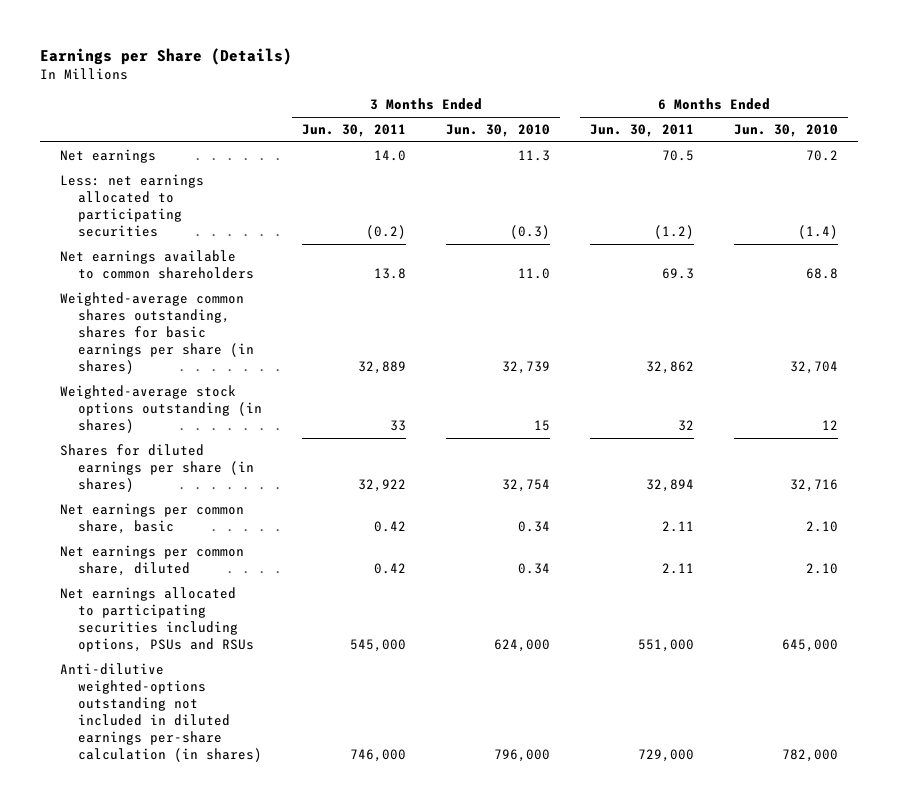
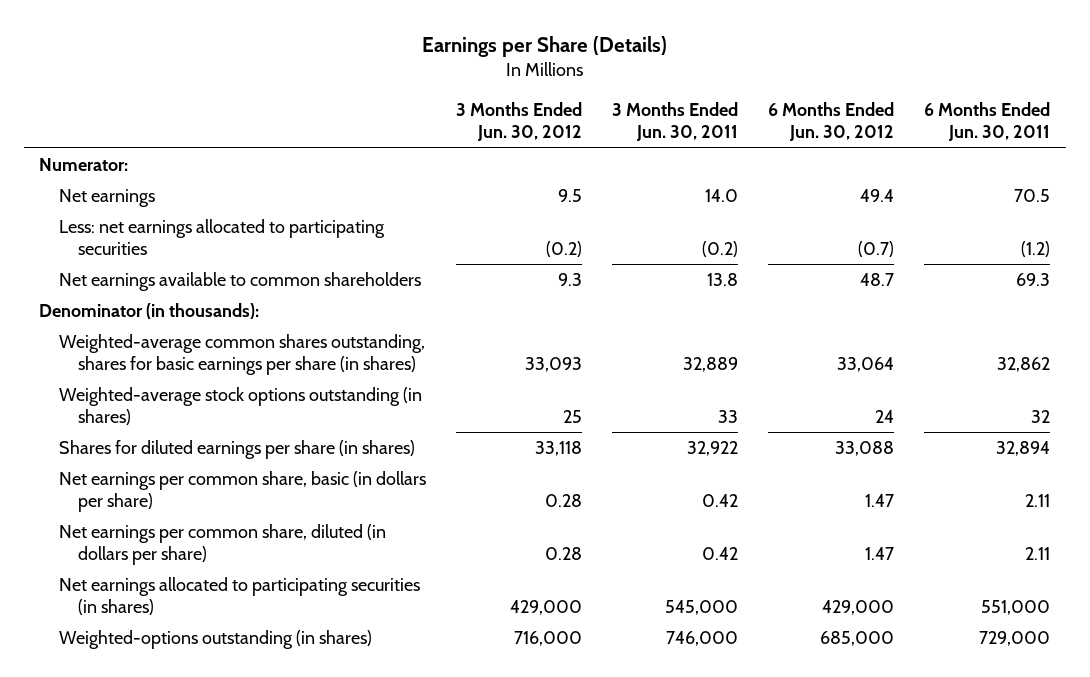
[445,124,550,138] Jun. 30, 2010 -> none
[734,124,839,138] Jun. 30, 2010 -> none
none -> [455,102,582,142] 3 Months Ended Jun. 30, 2012
none -> [768,102,895,142] 6 Months Ended Jun. 30, 2012
none -> [39,157,129,171] Numerator:
none -> [39,302,260,319] Denominator (in thousands):
[59,503,244,535] Net earnings per common share, basic -> [58,470,426,512] Net earnings per common share, basic (in dollars per share)
[59,545,244,577] Net earnings per common share, diluted -> [58,523,386,565] Net earnings per common share, diluted (in dollars per share)
[59,587,254,652] Net earnings allocated to participating securities including options, PSUs and RSUs -> [58,576,420,615] Net earnings allocated to participating securities (in shares)
[59,663,262,762] Anti-dilutive weighted-options outstanding not included in diluted earnings per-share calculation (in shares) -> [58,629,372,649] Weighted-options outstanding (in shares)

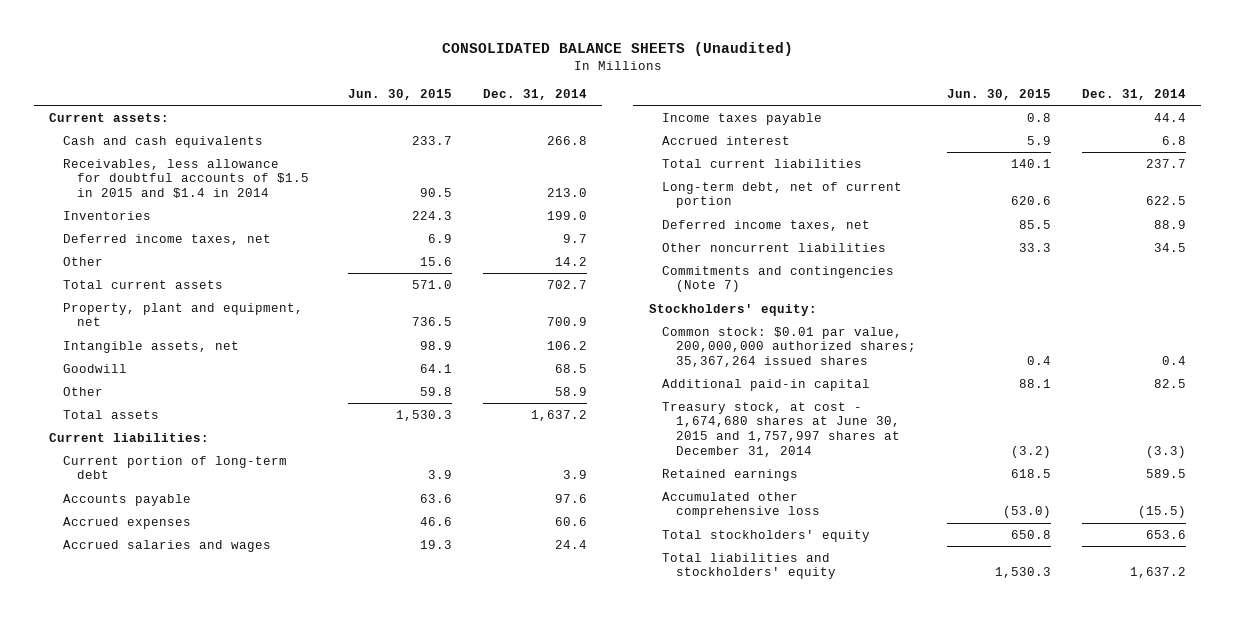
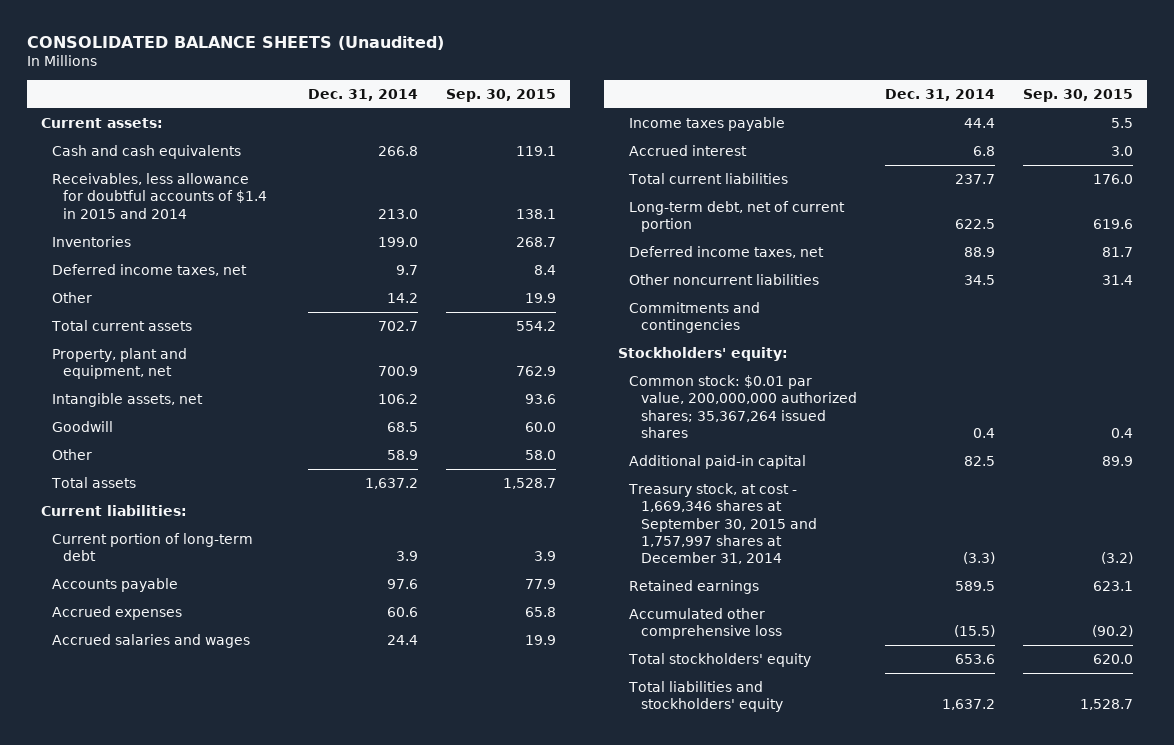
[347,89,452,101] Jun. 30, 2015 -> none
none -> [446,88,557,102] Sep. 30, 2015
[63,158,309,198] Receivables, less allowance for doubtful accounts of $1.5 in 2015 and $1.4 in 2014 -> [52,172,268,219] Receivables, less allowance for doubtful accounts of $1.4 in 2015 and 2014
[662,265,895,293] Commitments and contingencies (Note 7) -> [629,301,761,334] Commitments and contingencies
[662,401,900,457] Treasury stock, at cost - 1,674,680 shares at June 30, 2015 and 1,757,997 shares at December 31, 2014 -> [628,482,817,565] Treasury stock, at cost - 1,669,346 shares at September 30, 2015 and 1,757,997 shares at December 31, 2014

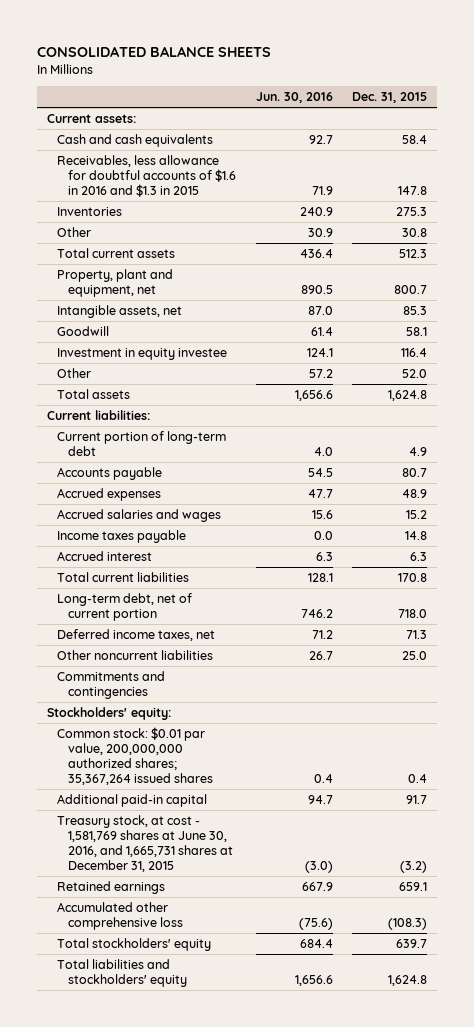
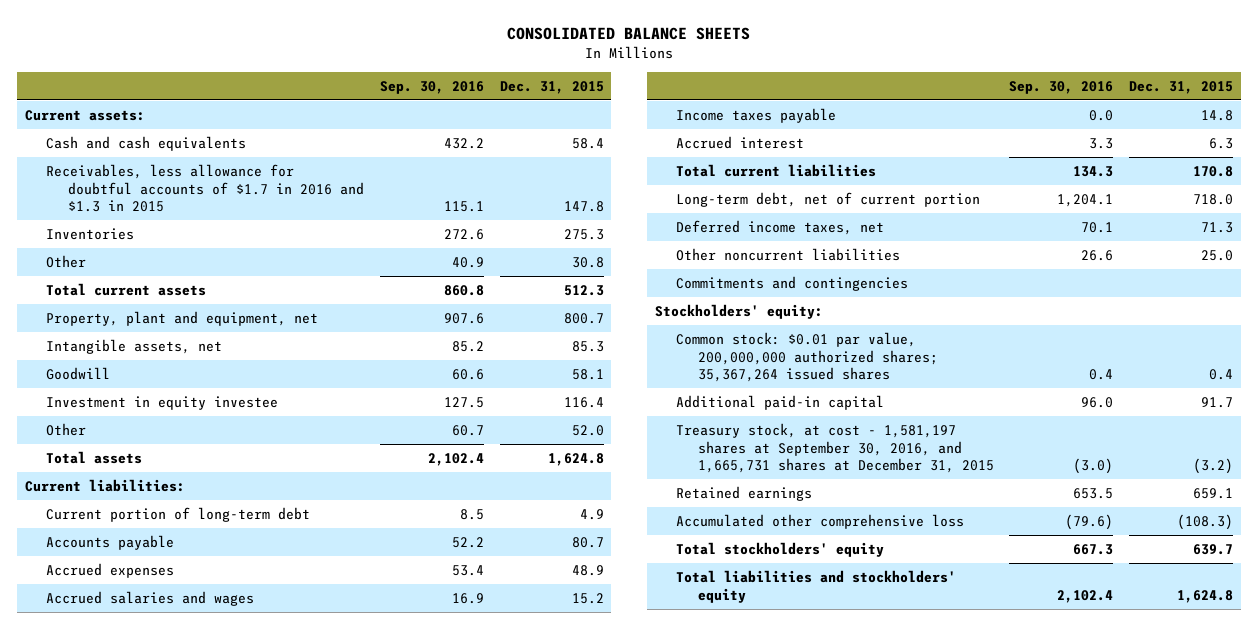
[255,92,333,104] Jun. 30, 2016 -> none
none -> [379,80,484,94] Sep. 30, 2016
[57,154,237,198] Receivables, less allowance for doubtful accounts of $1.6 in 2016 and $1.3 in 2015 -> [46,163,364,213] Receivables, less allowance for doubtful accounts of $1.7 in 2016 and $1.3 in 2015
[57,814,234,873] Treasury stock, at cost - 1,581,769 shares at June 30, 2016, and 1,665,731 shares at December 31, 2015 -> [676,422,994,474] Treasury stock, at cost - 1,581,197 shares at September 30, 2016, and 1,665,731 shares at December 31, 2015

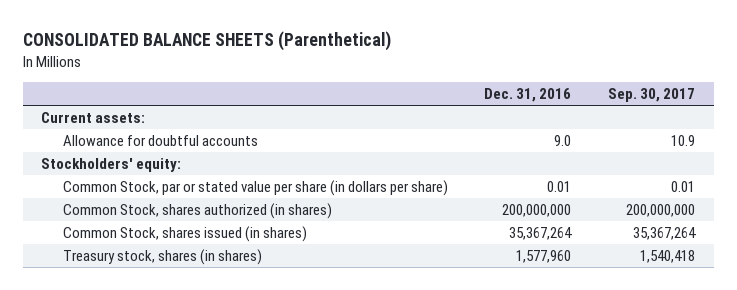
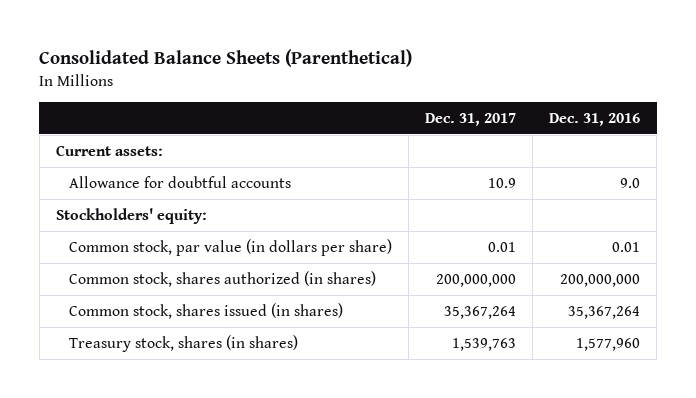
[22,31,391,52] CONSOLIDATED BALANCE SHEETS (Parenthetical) -> [39,49,413,68] Consolidated Balance Sheets (Parenthetical)
[608,87,696,102] Sep. 30, 2017 -> none
none -> [424,112,516,126] Dec. 31, 2017
[62,179,448,196] Common Stock, par or stated value per share (in dollars per share) -> [68,238,392,256] Common stock, par value (in dollars per share)
[62,202,332,219] Common Stock, shares authorized (in shares) -> [68,270,376,287] Common stock, shares authorized (in shares)
[62,225,307,242] Common Stock, shares issued (in shares) -> [68,302,343,319] Common stock, shares issued (in shares)

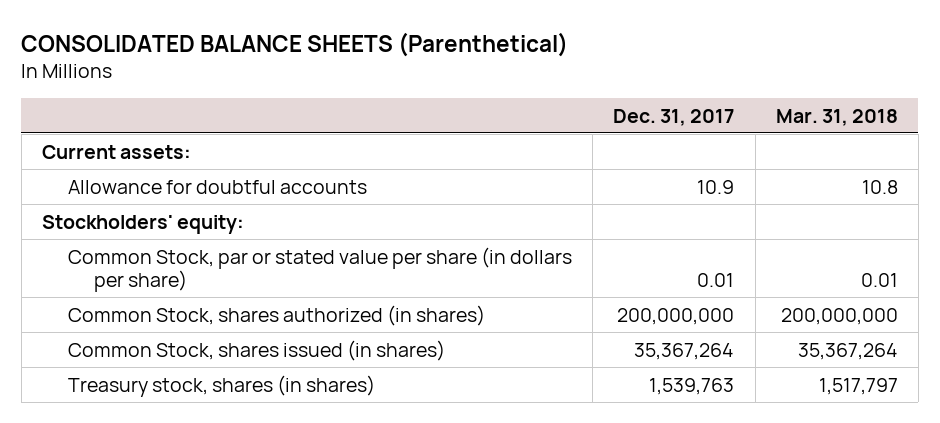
[39,49,413,68] Consolidated Balance Sheets (Parenthetical) -> [21,31,569,57] CONSOLIDATED BALANCE SHEETS (Parenthetical)
[549,112,641,126] Dec. 31, 2016 -> none
none -> [775,108,898,126] Mar. 31, 2018
[68,238,392,256] Common stock, par value (in dollars per share) -> [68,246,573,292] Common Stock, par or stated value per share (in dollars per share)
[68,270,376,287] Common stock, shares authorized (in shares) -> [68,304,486,326] Common Stock, shares authorized (in shares)
[68,302,343,319] Common stock, shares issued (in shares) -> [68,339,446,361] Common Stock, shares issued (in shares)

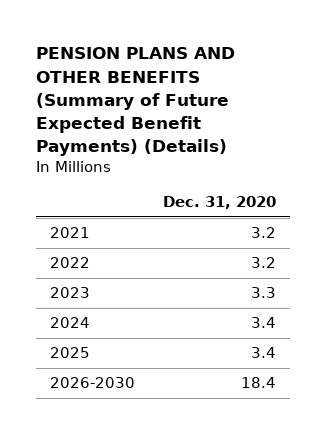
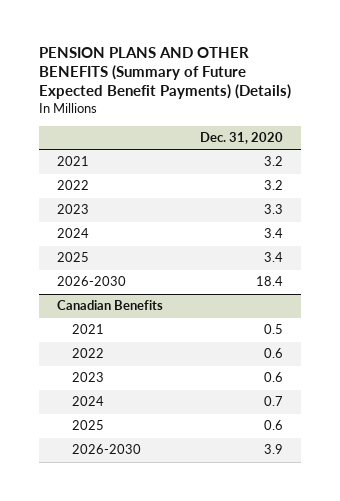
none -> [57,300,164,311] Canadian Benefits
none -> [71,324,104,335] 2021
none -> [71,348,104,359] 2022
none -> [71,372,104,383] 2023
none -> [71,396,104,407] 2024
none -> [71,420,104,431] 2025
none -> [71,444,141,455] 2026-2030

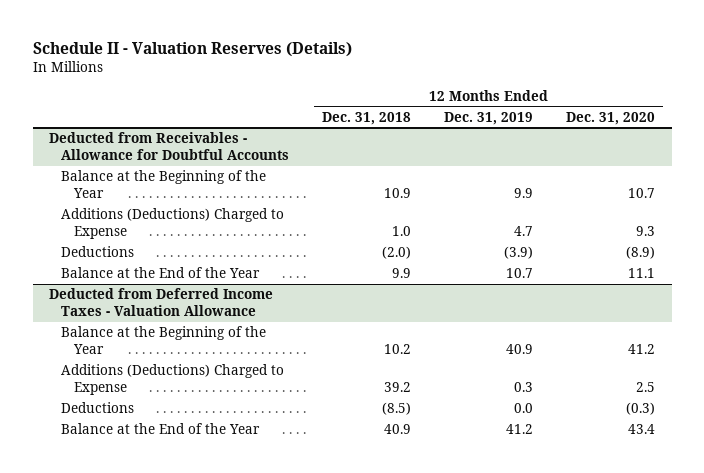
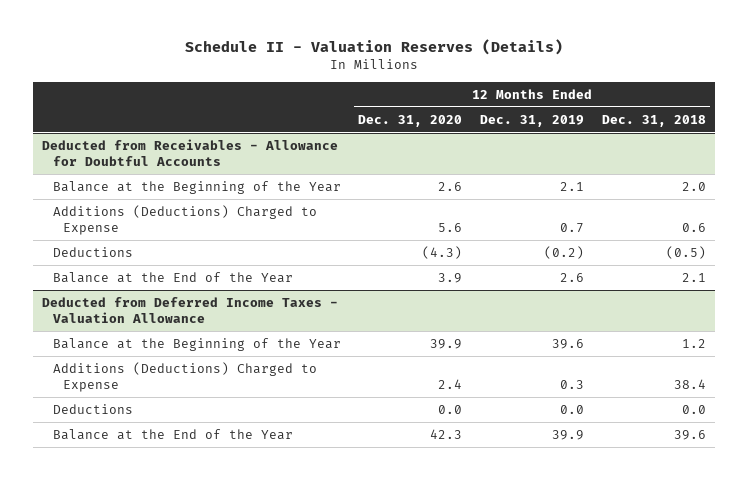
[384,188,412,199] 10.9 -> [681,181,706,191] 2.0
[514,188,534,199] 9.9 -> [559,181,584,191] 2.1
[628,188,656,199] 10.7 -> [438,181,463,191] 2.6
[392,226,412,237] 1.0 -> [681,222,706,232] 0.6
[514,226,534,237] 4.7 -> [559,222,584,233] 0.7
[636,226,656,237] 9.3 -> [438,222,463,232] 5.6
[382,246,412,260] (2.0) -> [665,245,706,259] (0.5)
[504,246,534,260] (3.9) -> [543,245,584,259] (0.2)
[626,246,656,260] (8.9) -> [422,245,463,259] (4.3)
[392,268,412,279] 9.9 -> [681,272,706,282] 2.1
[506,268,534,279] 10.7 -> [559,272,584,282] 2.6
[628,268,656,279] 11.1 -> [438,272,463,283] 3.9
[384,344,412,355] 10.2 -> [681,338,706,348] 1.2
[506,344,534,355] 40.9 -> [551,338,584,349] 39.6
[628,344,656,355] 41.2 -> [430,338,463,349] 39.9
[384,382,412,393] 39.2 -> [673,378,706,389] 38.4
[636,382,656,393] 2.5 -> [438,378,463,389] 2.4
[382,402,412,416] (8.5) -> [681,404,706,414] 0.0
[626,402,656,416] (0.3) -> [438,404,463,414] 0.0
[384,424,412,435] 40.9 -> [673,429,706,440] 39.6
[506,424,534,435] 41.2 -> [551,429,584,440] 39.9
[628,424,656,435] 43.4 -> [430,428,463,439] 42.3

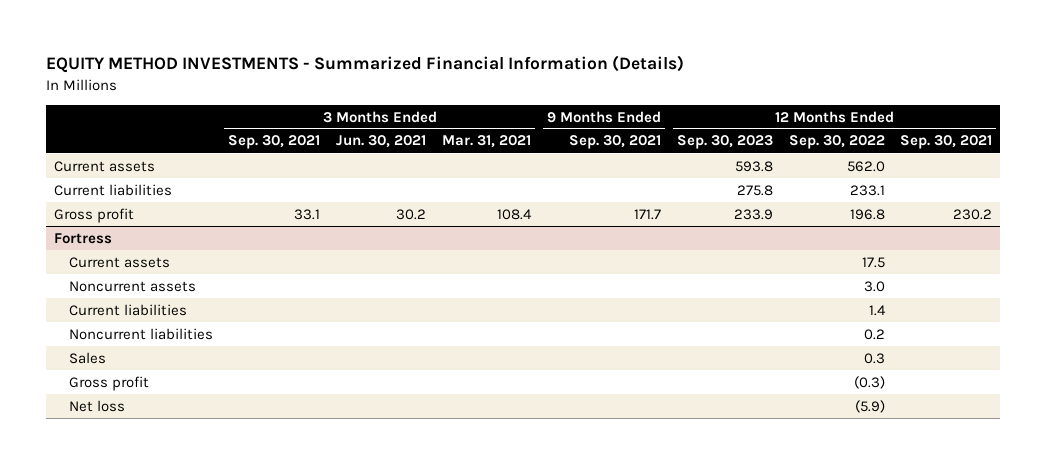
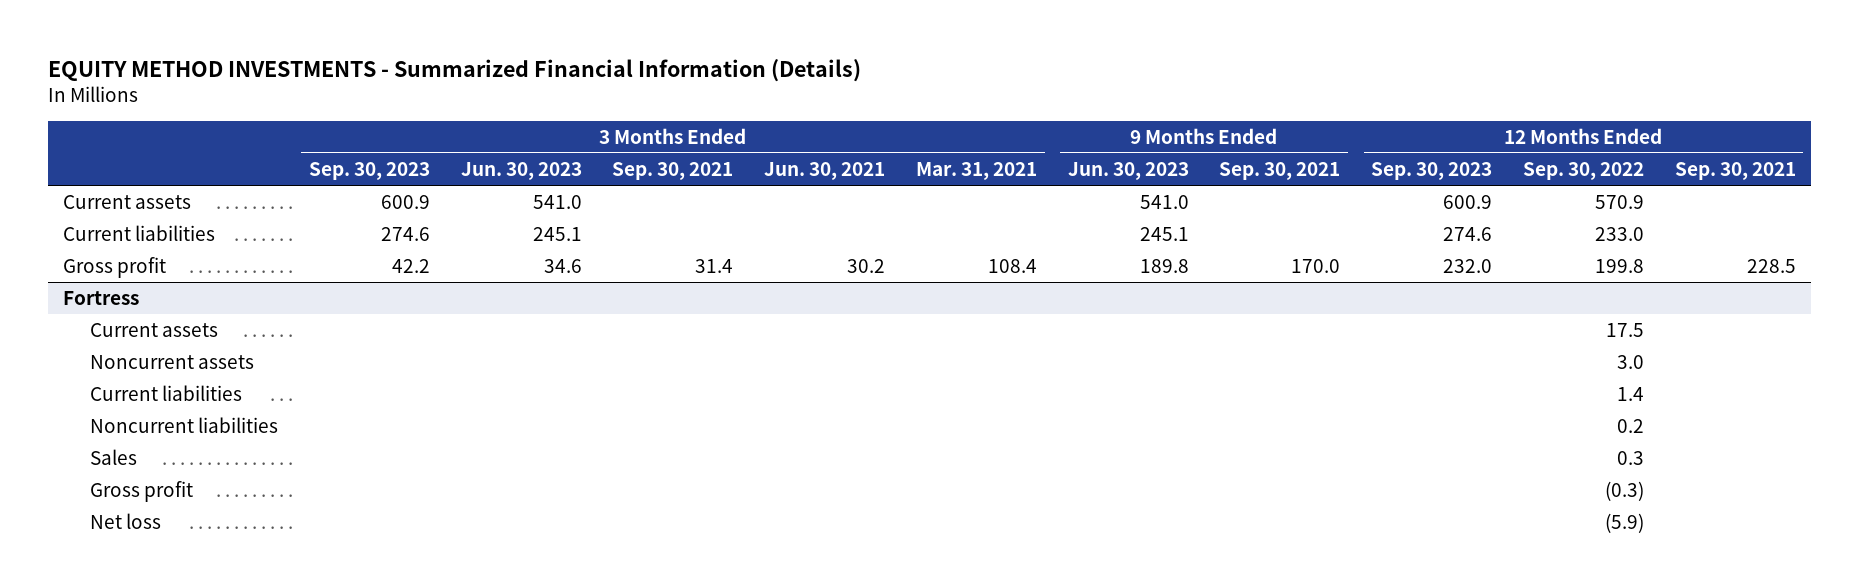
none -> [308,161,430,180] Sep. 30, 2023
none -> [460,161,582,180] Jun. 30, 2023
none -> [1067,161,1189,180] Jun. 30, 2023
[734,160,773,172] 593.8 -> [1443,194,1493,209] 600.9
[846,160,885,172] 562.0 -> [1594,194,1644,209] 570.9
[736,184,773,196] 275.8 -> [1443,226,1493,241] 274.6
[849,184,885,196] 233.1 -> [1594,226,1644,241] 233.0
[294,208,321,220] 33.1 -> [695,258,734,273] 31.4
[633,208,661,220] 171.7 -> [1291,258,1341,273] 170.0
[733,208,773,220] 233.9 -> [1443,258,1493,273] 232.0
[849,208,885,220] 196.8 -> [1594,258,1644,273] 199.8
[953,208,993,220] 230.2 -> [1746,258,1796,273] 228.5

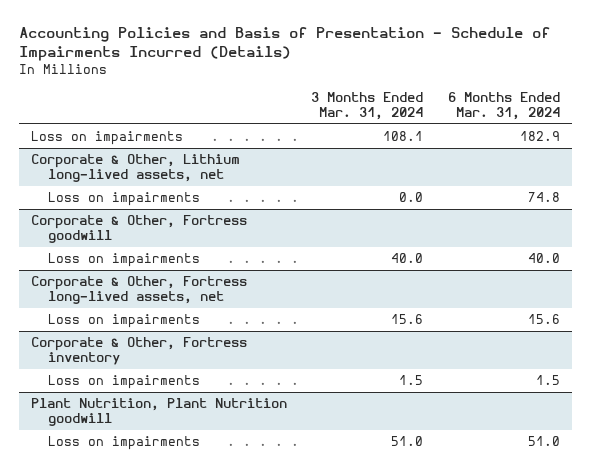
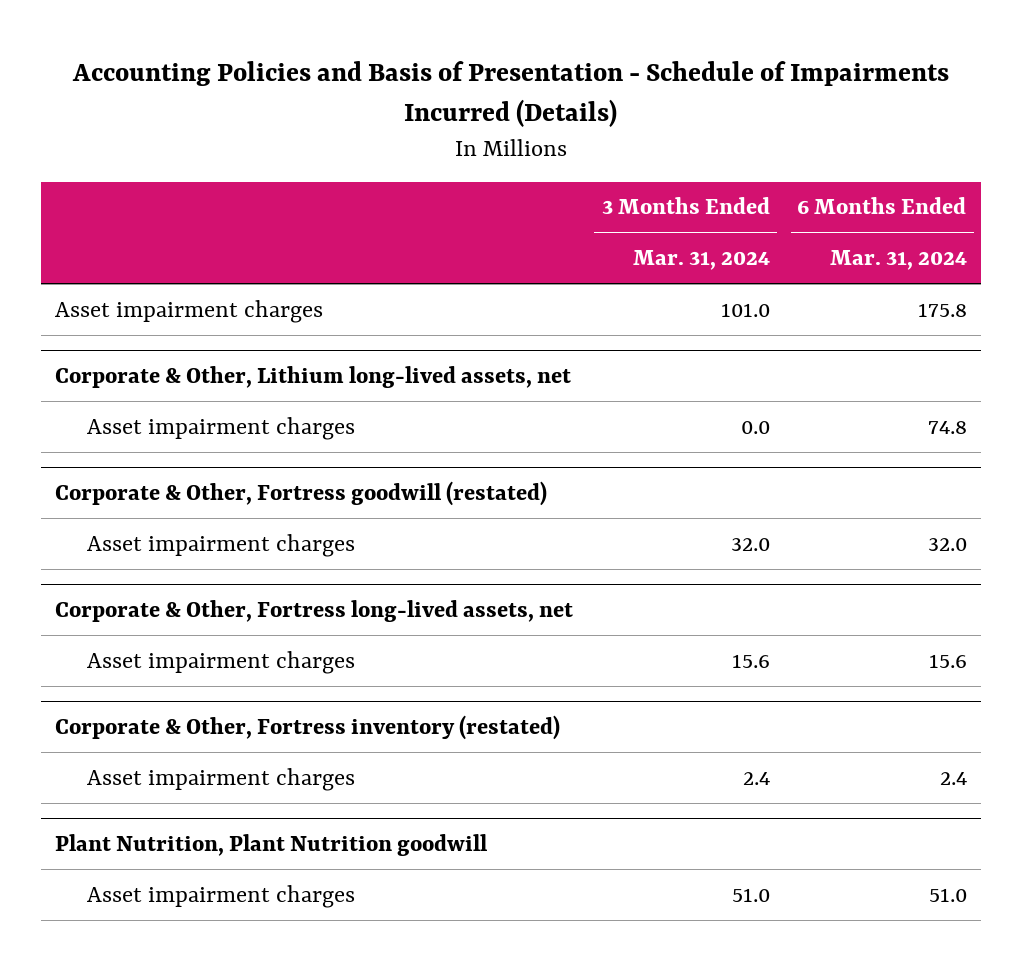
[30,131,183,146] Loss on impairments -> [55,299,324,323] Asset impairment charges
[383,131,424,142] 108.1 -> [720,302,770,317] 101.0
[519,131,560,142] 182.9 -> [917,302,967,317] 175.8
[47,192,200,207] Loss on impairments -> [87,416,356,440] Asset impairment charges
[30,215,247,243] Corporate & Other, Fortress goodwill -> [55,481,548,507] Corporate & Other, Fortress goodwill (restated)
[47,253,200,268] Loss on impairments -> [87,533,356,557] Asset impairment charges
[391,253,424,264] 40.0 -> [730,537,770,551] 32.0
[527,253,560,264] 40.0 -> [927,537,967,551] 32.0
[47,314,200,329] Loss on impairments -> [87,650,356,674] Asset impairment charges
[30,337,247,365] Corporate & Other, Fortress inventory -> [55,715,561,741] Corporate & Other, Fortress inventory (restated)
[47,375,200,390] Loss on impairments -> [87,767,356,791] Asset impairment charges
[399,375,424,386] 1.5 -> [742,771,770,785] 2.4
[535,375,560,386] 1.5 -> [939,771,967,785] 2.4
[47,436,200,451] Loss on impairments -> [87,884,356,908] Asset impairment charges

